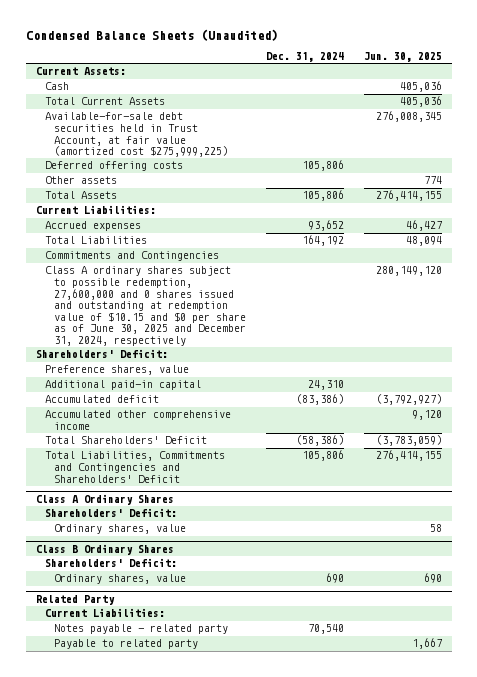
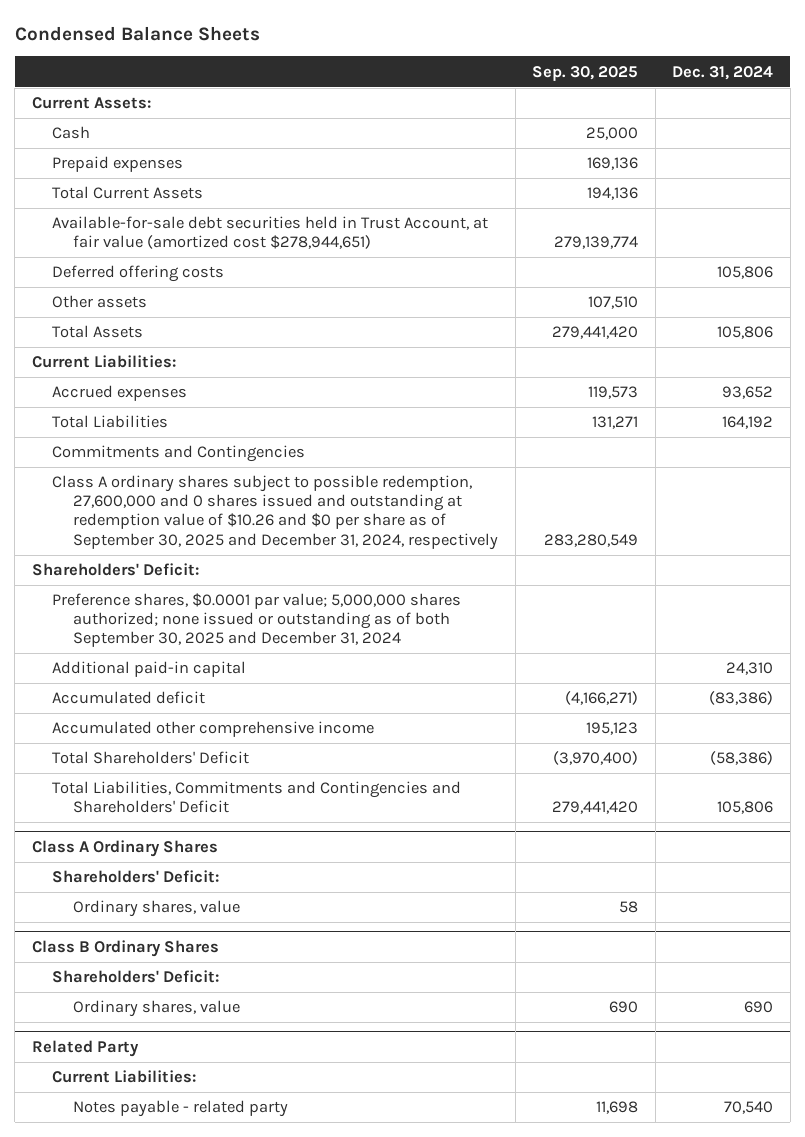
[25,28,278,41] Condensed Balance Sheets (Unaudited) -> [14,26,260,42] Condensed Balance Sheets
[363,52,442,63] Jun. 30, 2025 -> none
none -> [532,65,639,81] Sep. 30, 2025
none -> [52,156,184,173] Prepaid expenses
[44,112,228,158] Available-for-sale debt securities held in Trust Account, at fair value (amortized cost $275,999,225) -> [52,216,489,250] Available-for-sale debt securities held in Trust Account, at fair value (amortized cost $278,944,651)
[44,266,246,347] Class A ordinary shares subject to possible redemption, 27,600,000 and 0 shares issued and outstanding at redemption value of $10.15 and $0 per share as of June 30, 2025 and December 31, 2024, respectively -> [52,475,499,550] Class A ordinary shares subject to possible redemption, 27,600,000 and 0 shares issued and outstanding at redemption value of $10.26 and $0 per share as of September 30, 2025 and December 31, 2024, respectively
[44,365,189,376] Preference shares, value -> [52,593,462,648] Preference shares, $0.0001 par value; 5,000,000 shares authorized; none issued or outstanding as of both September 30, 2025 and December 31, 2024
[53,639,198,650] Payable to related party -> none

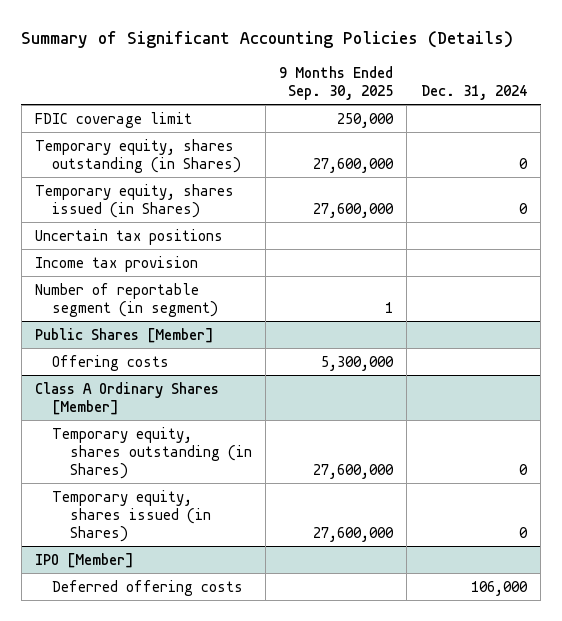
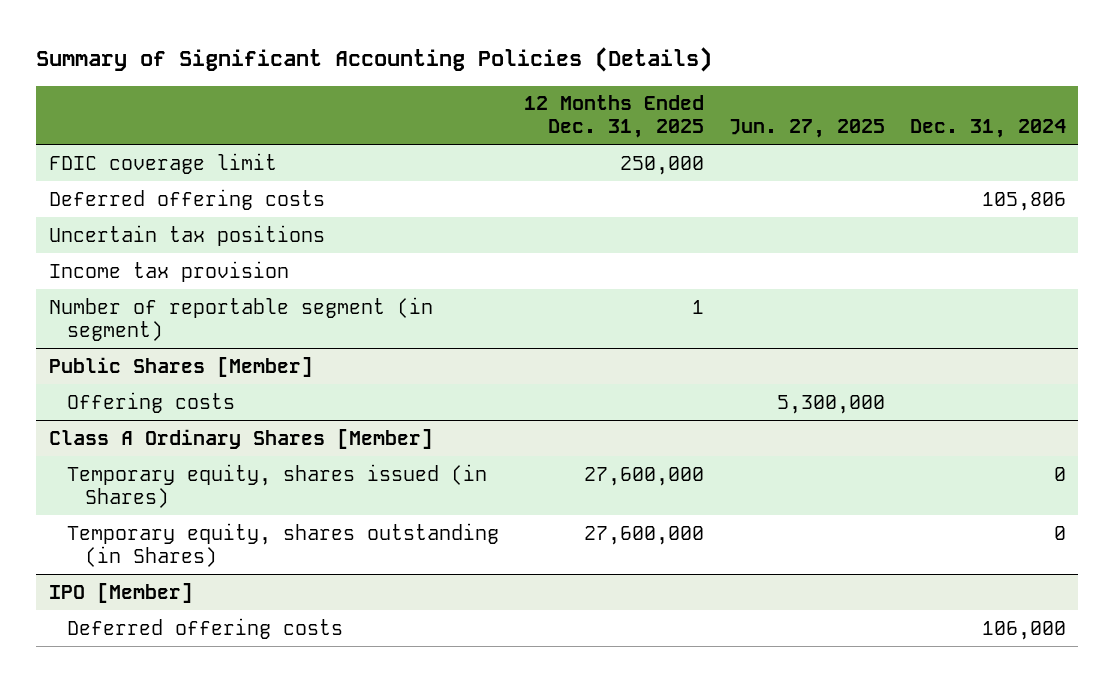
[279,65,394,101] 9 Months Ended Sep. 30, 2025 -> none
none -> [523,95,704,139] 12 Months Ended Dec. 31, 2025
none -> [728,119,885,139] Jun. 27, 2025
[35,138,242,173] Temporary equity, shares outstanding (in Shares) -> none
[35,183,235,218] Temporary equity, shares issued (in Shares) -> none
none -> [48,188,325,210] Deferred offering costs
[52,426,252,480] Temporary equity, shares outstanding (in Shares) -> [66,522,499,567] Temporary equity, shares outstanding (in Shares)

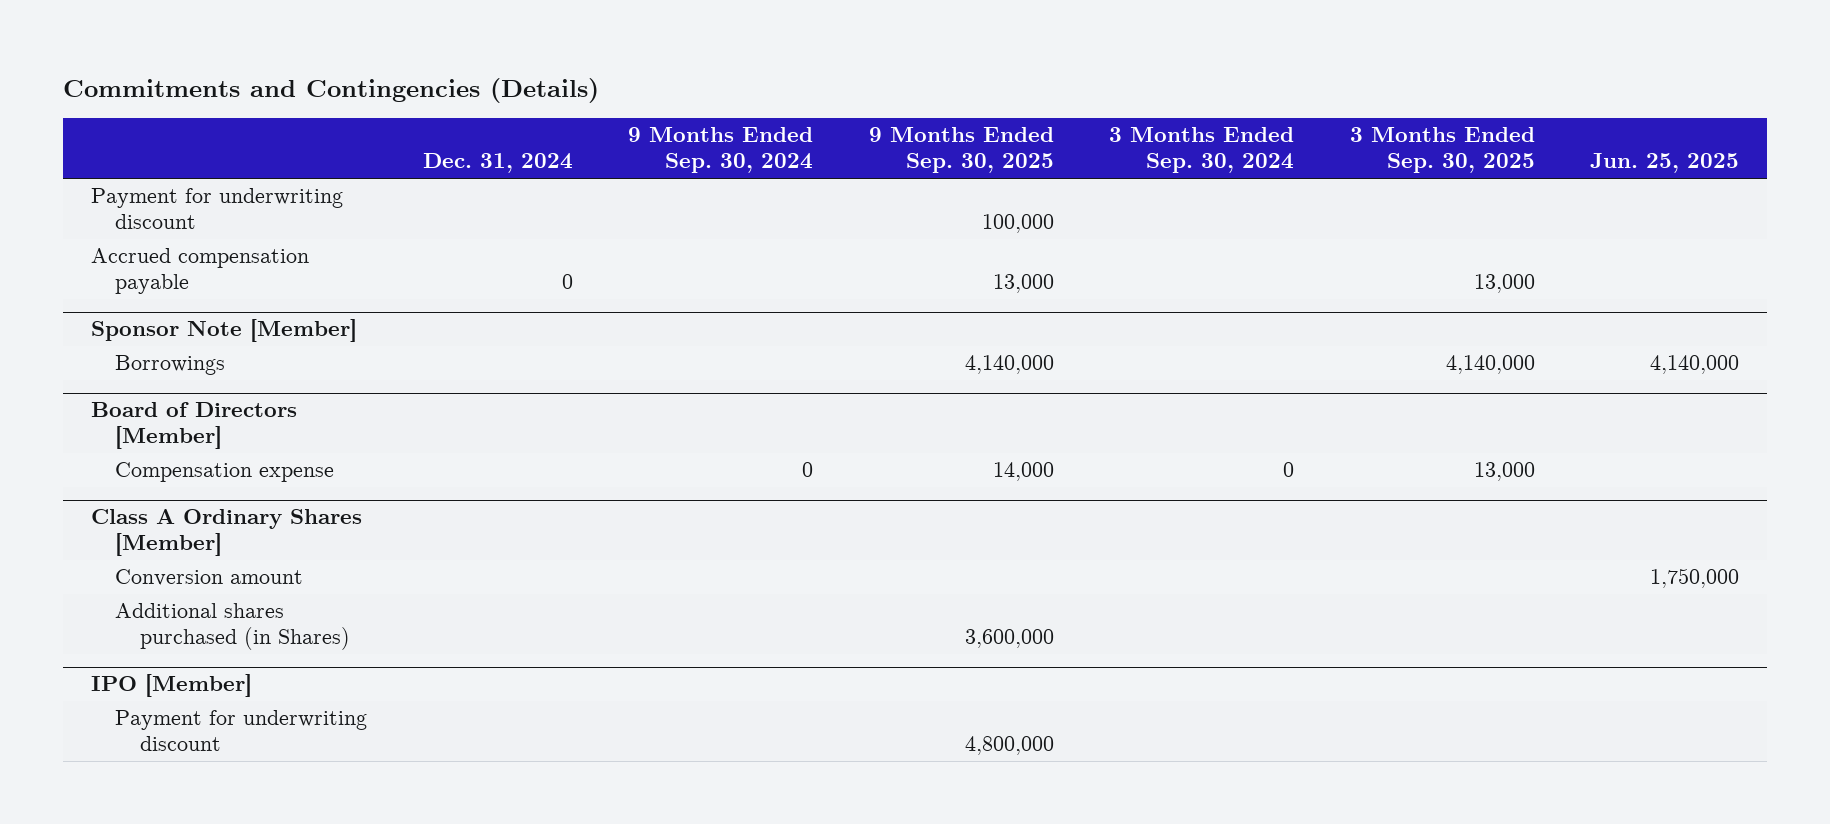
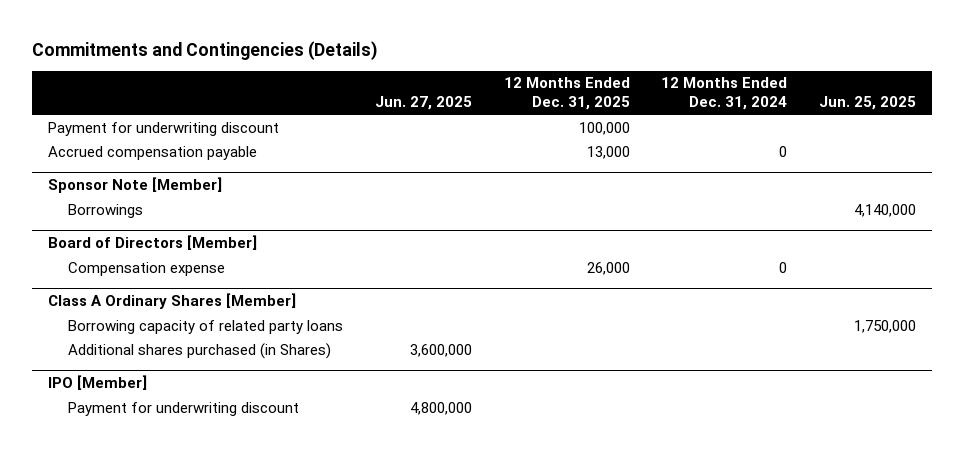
[422,153,573,174] Dec. 31, 2024 -> none
[628,127,814,174] 9 Months Ended Sep. 30, 2024 -> none
[868,127,1054,174] 9 Months Ended Sep. 30, 2025 -> none
[1109,127,1295,174] 3 Months Ended Sep. 30, 2024 -> none
[1349,127,1535,174] 3 Months Ended Sep. 30, 2025 -> none
none -> [375,96,473,111] Jun. 27, 2025
none -> [503,77,630,111] 12 Months Ended Dec. 31, 2025
none -> [661,77,788,111] 12 Months Ended Dec. 31, 2024
[115,569,304,587] Conversion amount -> [68,319,344,334] Borrowing capacity of related party loans

